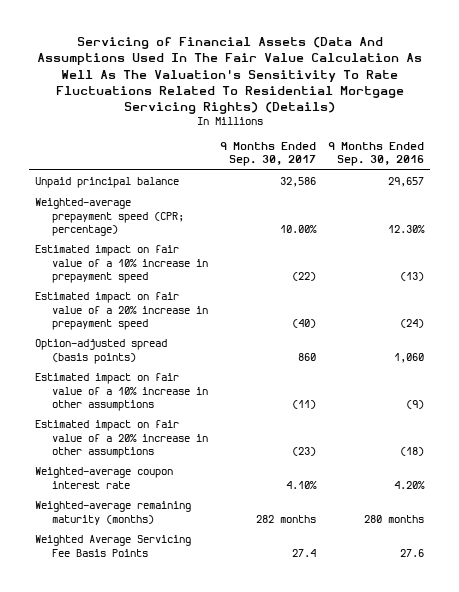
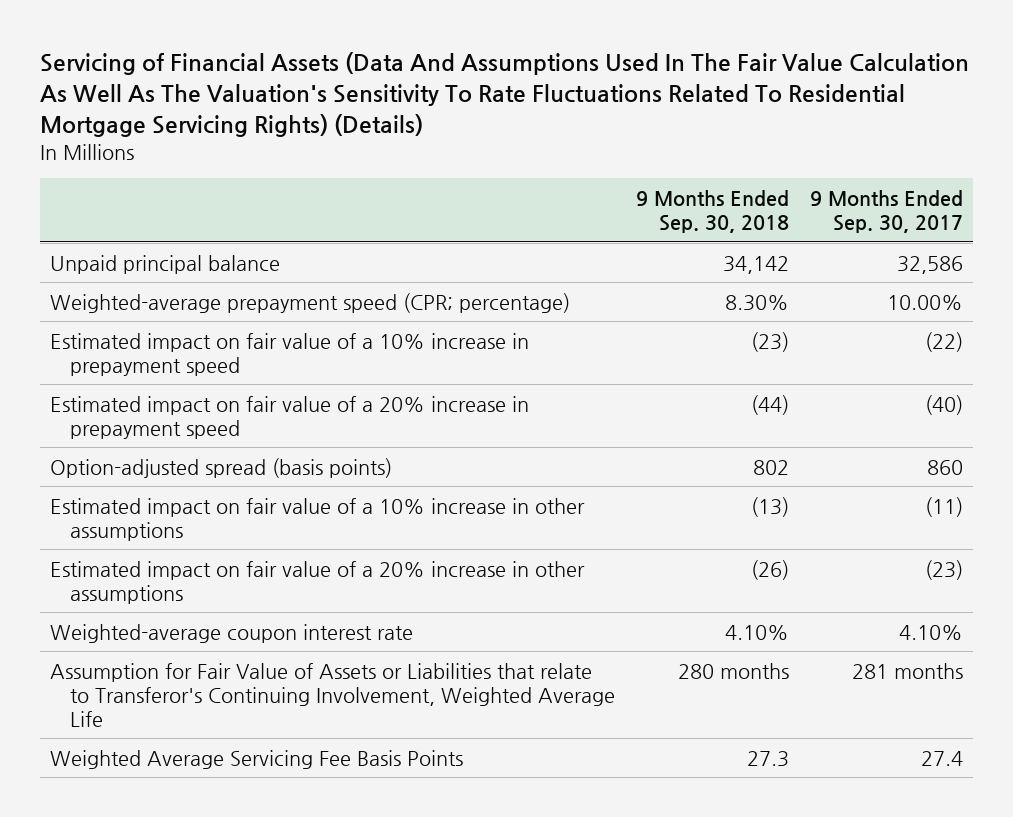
[327,142,424,167] 9 Months Ended Sep. 30, 2016 -> none
none -> [635,190,789,234] 9 Months Ended Sep. 30, 2018
[35,501,192,525] Weighted-average remaining maturity (months) -> none
none -> [50,662,615,727] Assumption for Fair Value of Assets or Liabilities that relate to Transferor's Continuing Involvement, Weighted Average Life

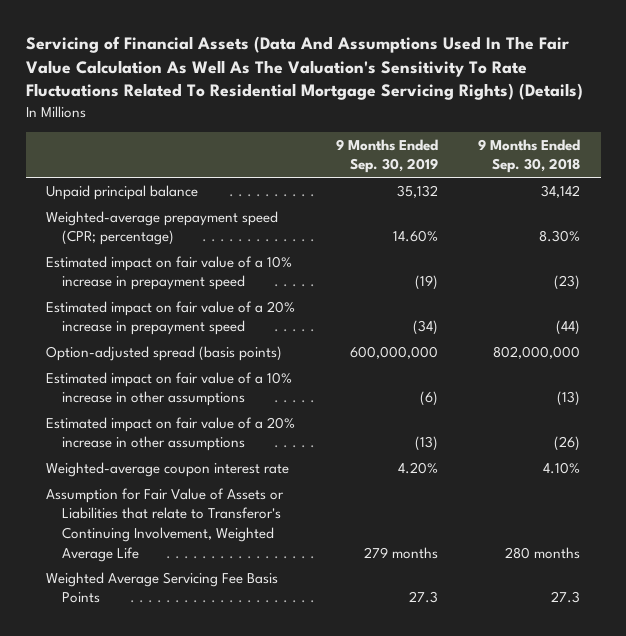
[809,190,963,234] 9 Months Ended Sep. 30, 2017 -> none
none -> [335,138,438,174] 9 Months Ended Sep. 30, 2019
[752,459,789,475] 802 -> [493,345,581,359] 802,000,000

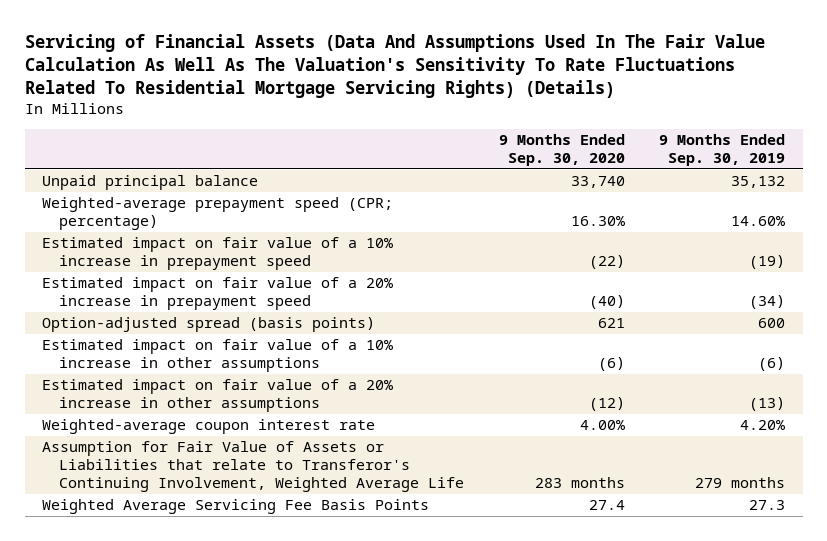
[478,138,581,174] 9 Months Ended Sep. 30, 2018 -> none
none -> [498,134,625,167] 9 Months Ended Sep. 30, 2020
[349,345,438,359] 600,000,000 -> [758,318,786,329] 600

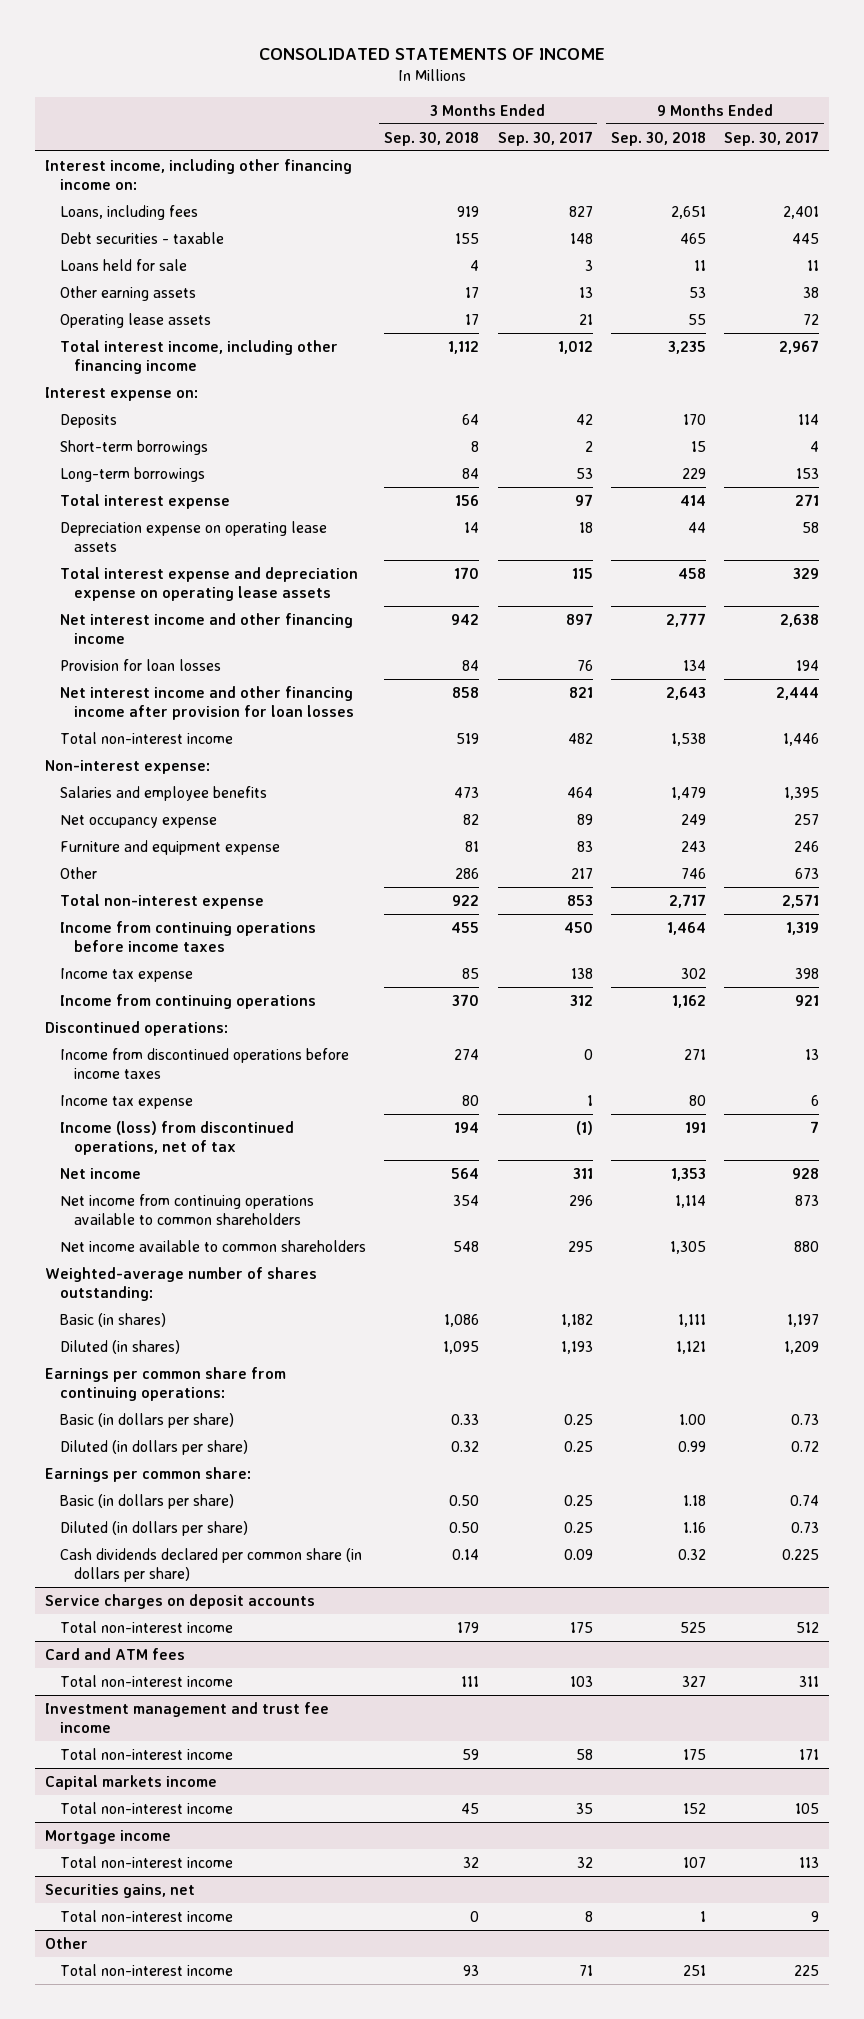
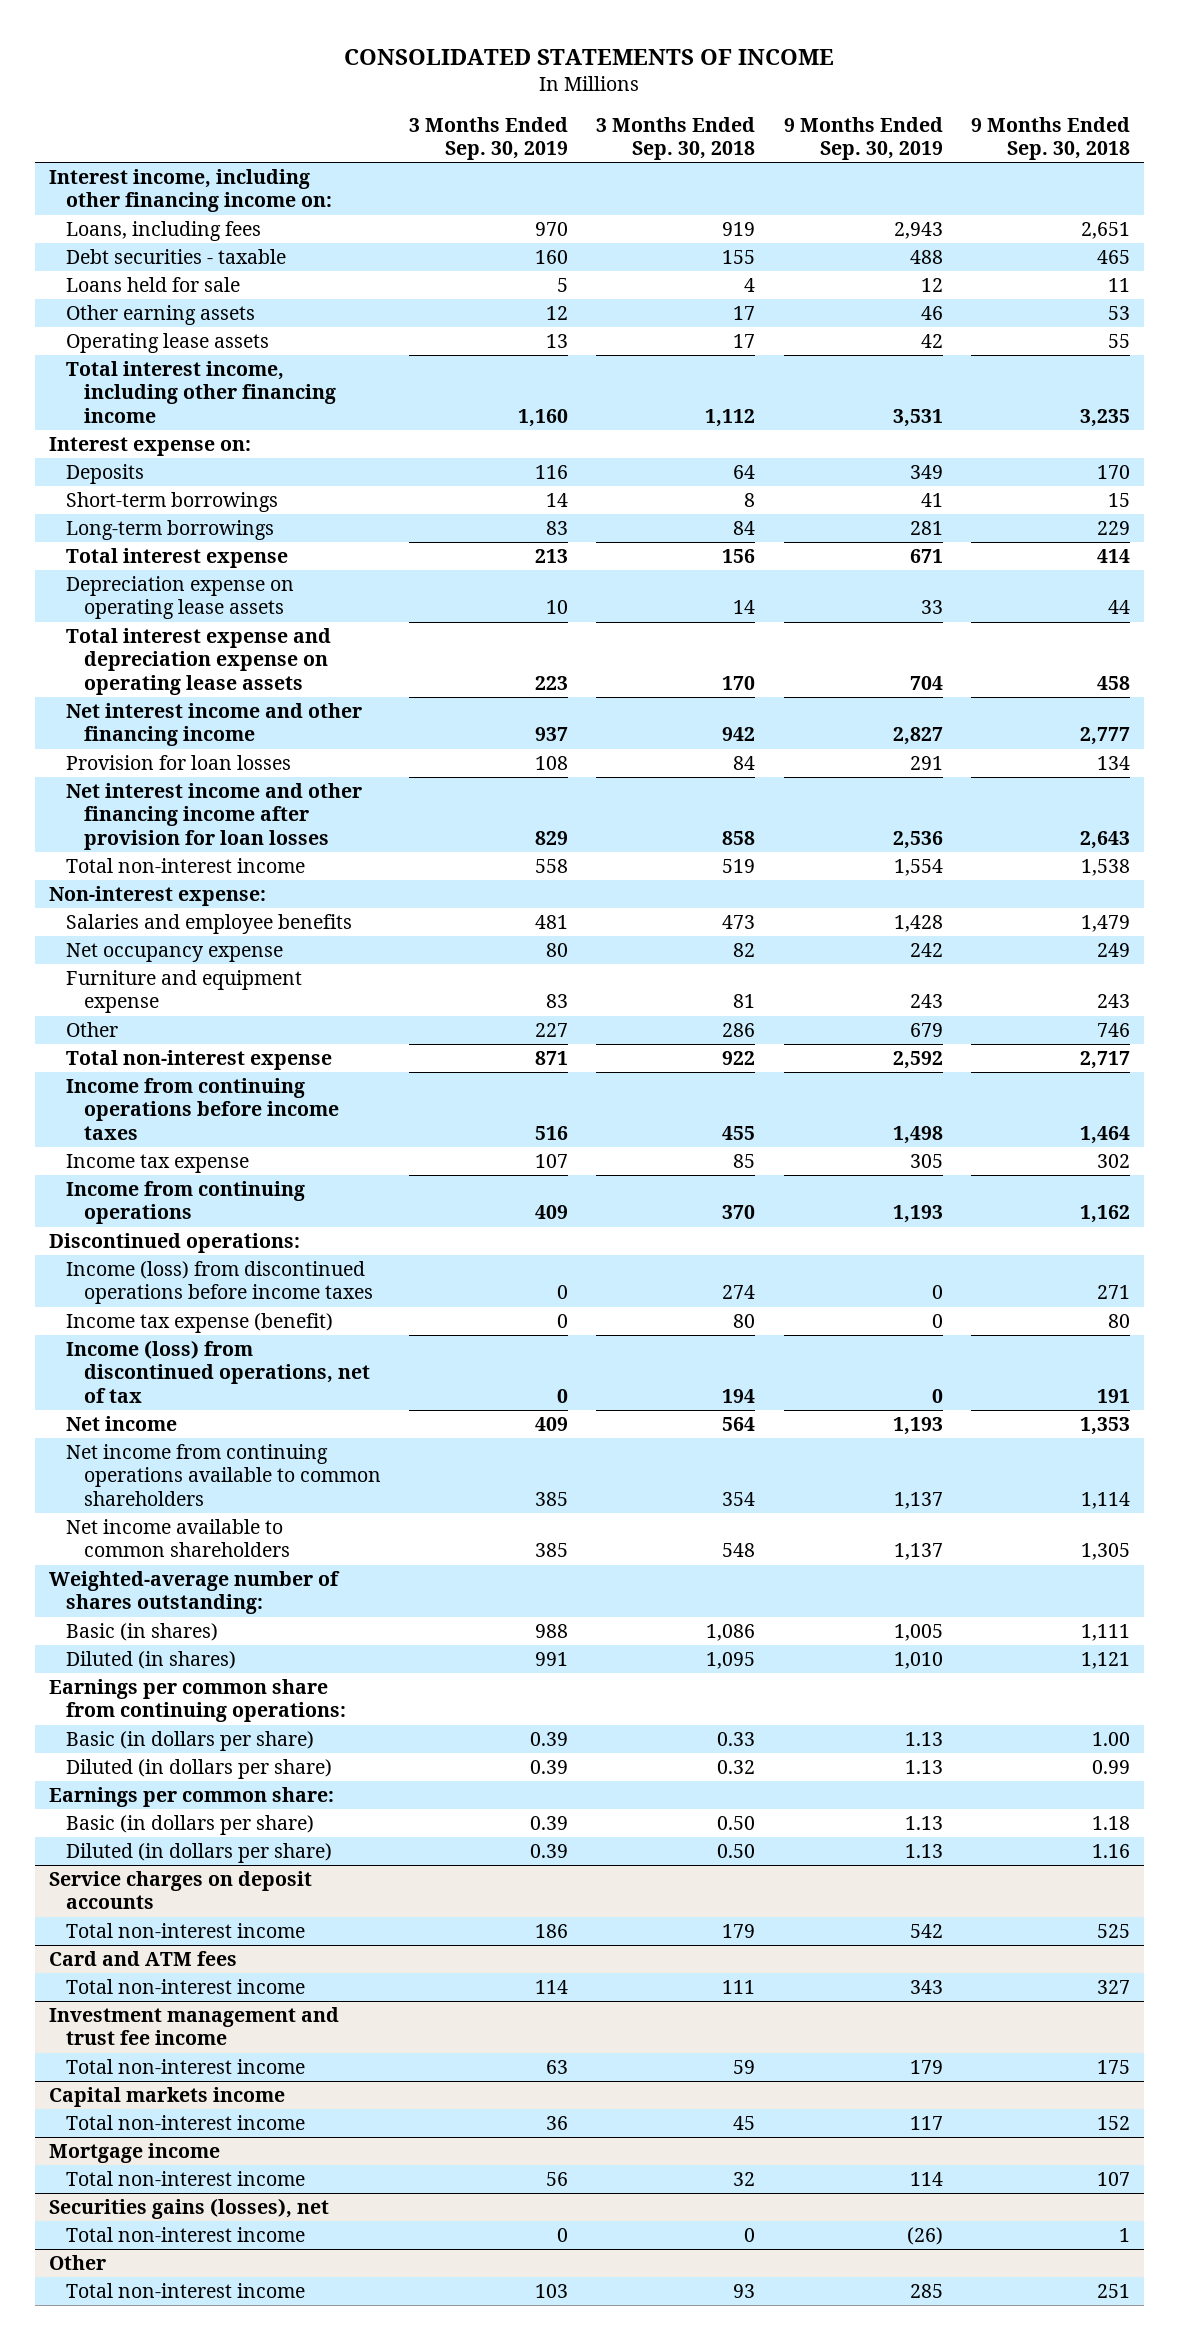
[497,130,593,146] Sep. 30, 2017 -> none
[724,130,820,146] Sep. 30, 2017 -> none
none -> [409,116,569,160] 3 Months Ended Sep. 30, 2019
none -> [783,116,943,160] 9 Months Ended Sep. 30, 2019
[59,1047,349,1079] Income from discontinued operations before income taxes -> [66,1261,374,1305] Income (loss) from discontinued operations before income taxes
[59,1094,193,1109] Income tax expense -> [66,1313,334,1334] Income tax expense (benefit)
[59,1547,362,1582] Cash dividends declared per common share (in dollars per share) -> none
[44,1883,195,1898] Securities gains, net -> [48,2198,329,2220] Securities gains (losses), net

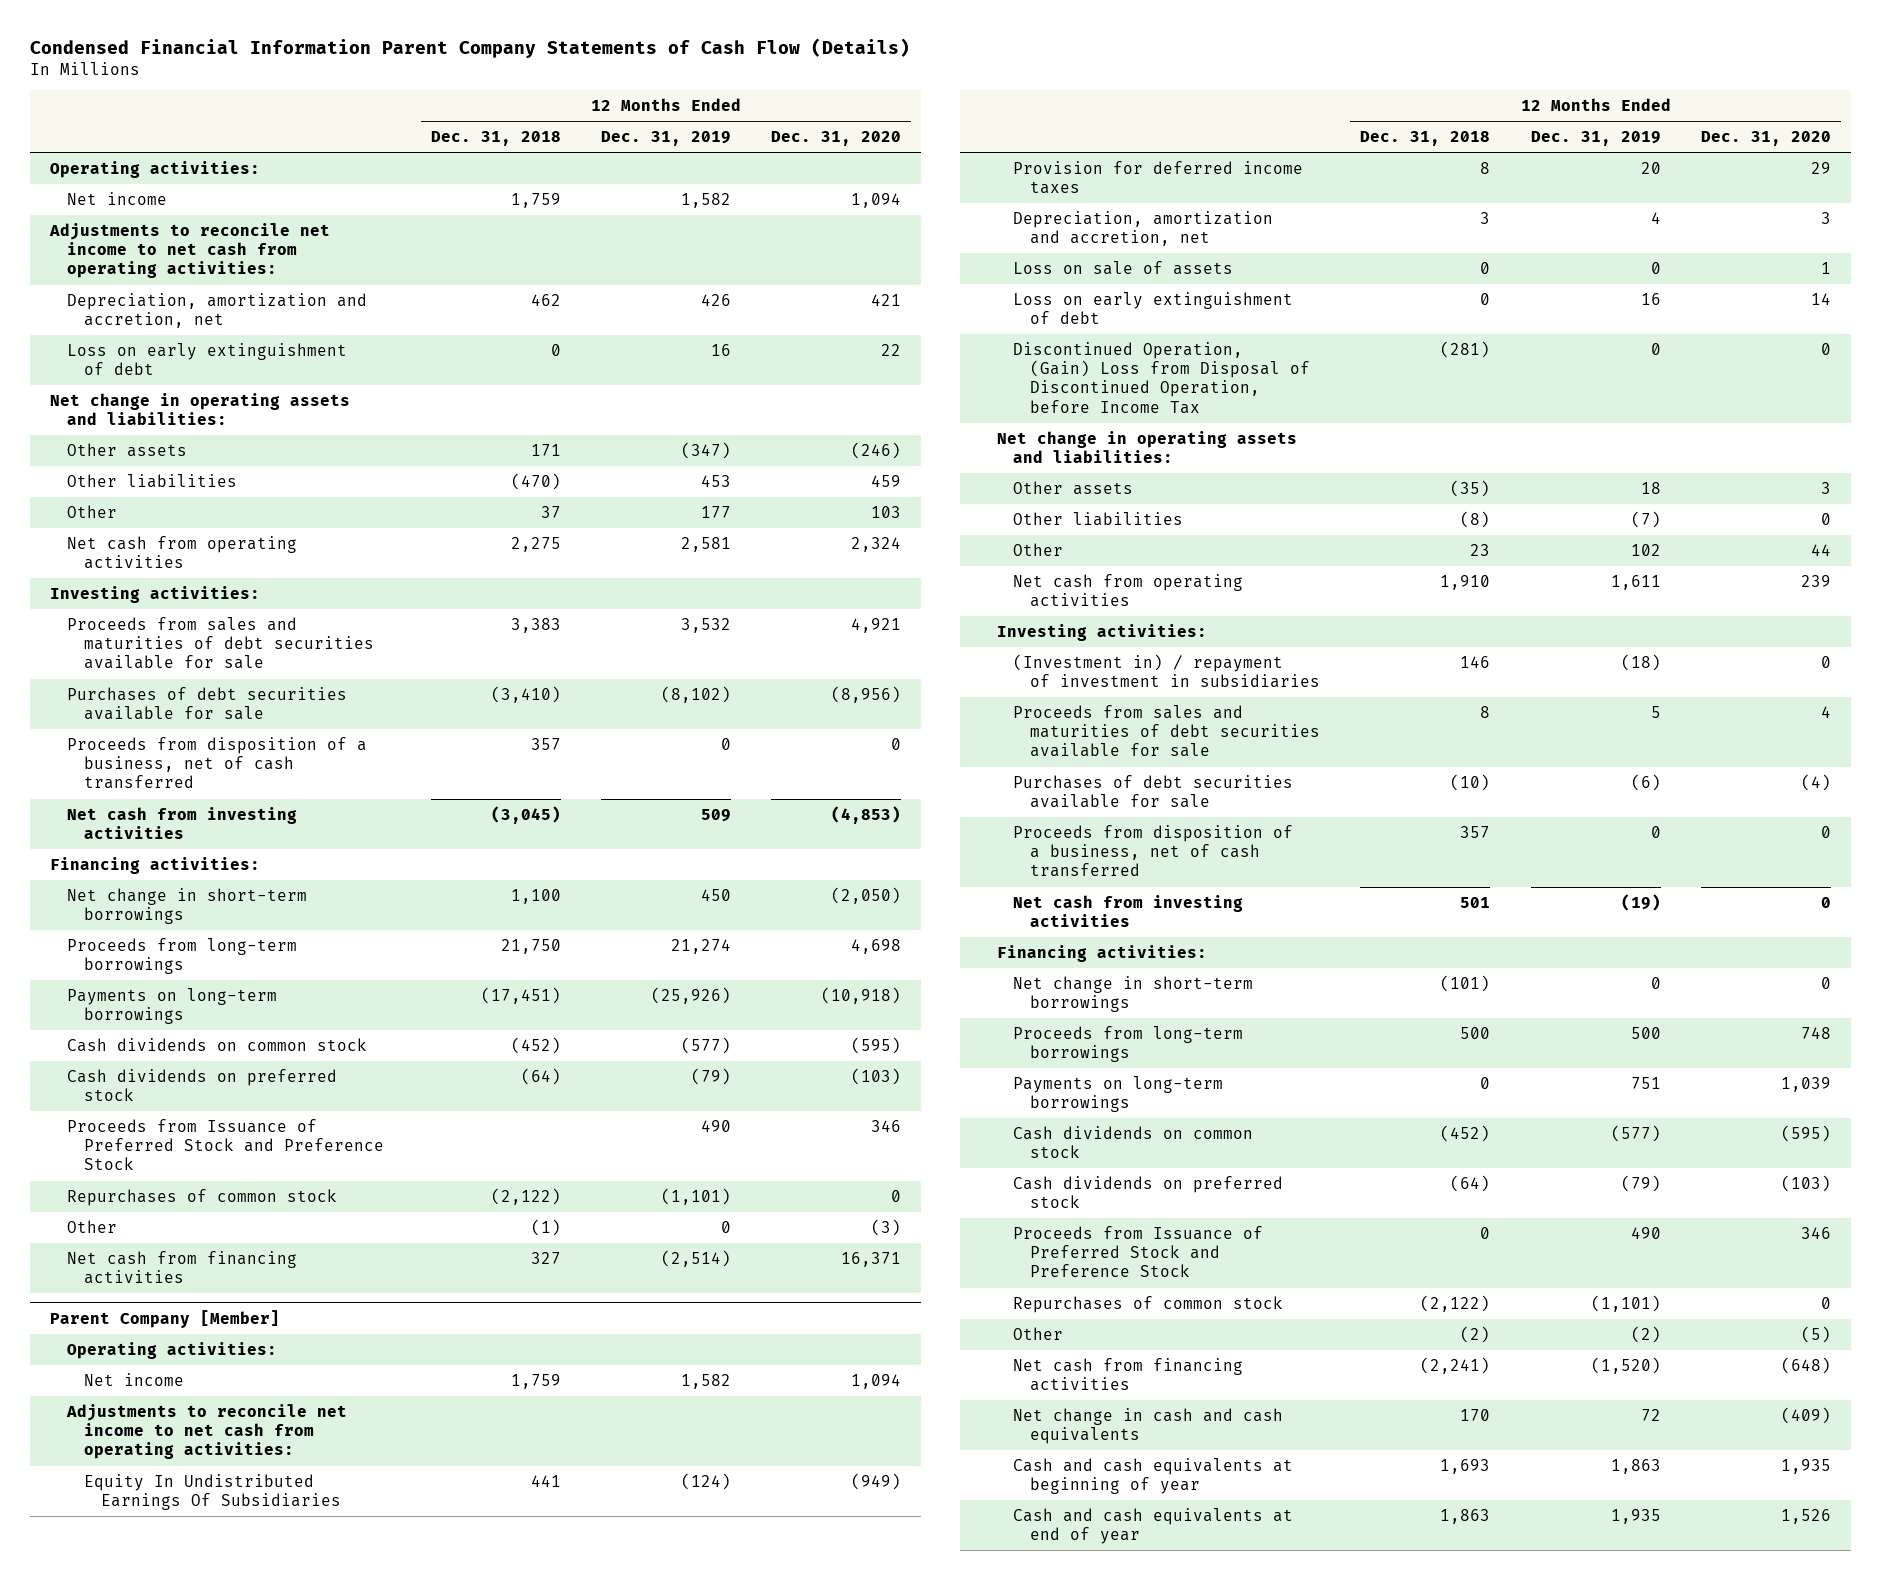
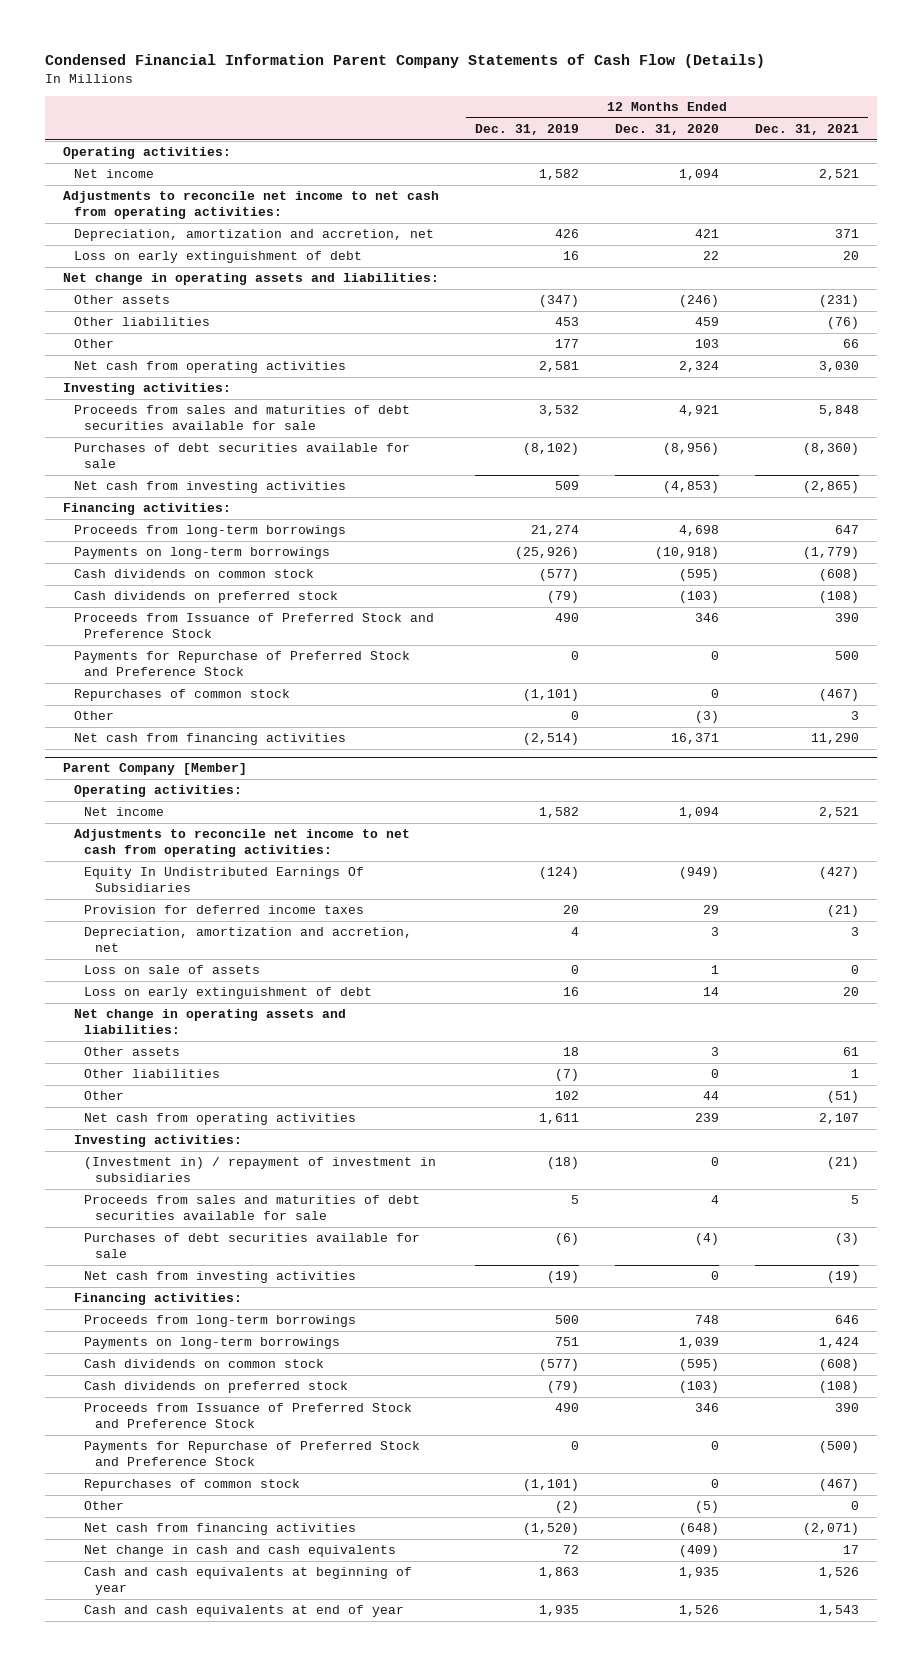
[430,131,561,147] Dec. 31, 2018 -> none
none -> [754,124,859,136] Dec. 31, 2021
[66,736,367,790] Proceeds from disposition of a business, net of cash transferred -> none
[66,887,307,925] Net change in short-term borrowings -> none
none -> [73,651,410,677] Payments for Repurchase of Preferred Stock and Preference Stock
[1013,341,1311,414] Discontinued Operation, (Gain) Loss from Disposal of Discontinued Operation, before Income Tax -> none
[1013,824,1294,878] Proceeds from disposition of a business, net of cash transferred -> none
[1013,975,1254,1013] Net change in short-term borrowings -> none
none -> [84,1441,421,1467] Payments for Repurchase of Preferred Stock and Preference Stock

